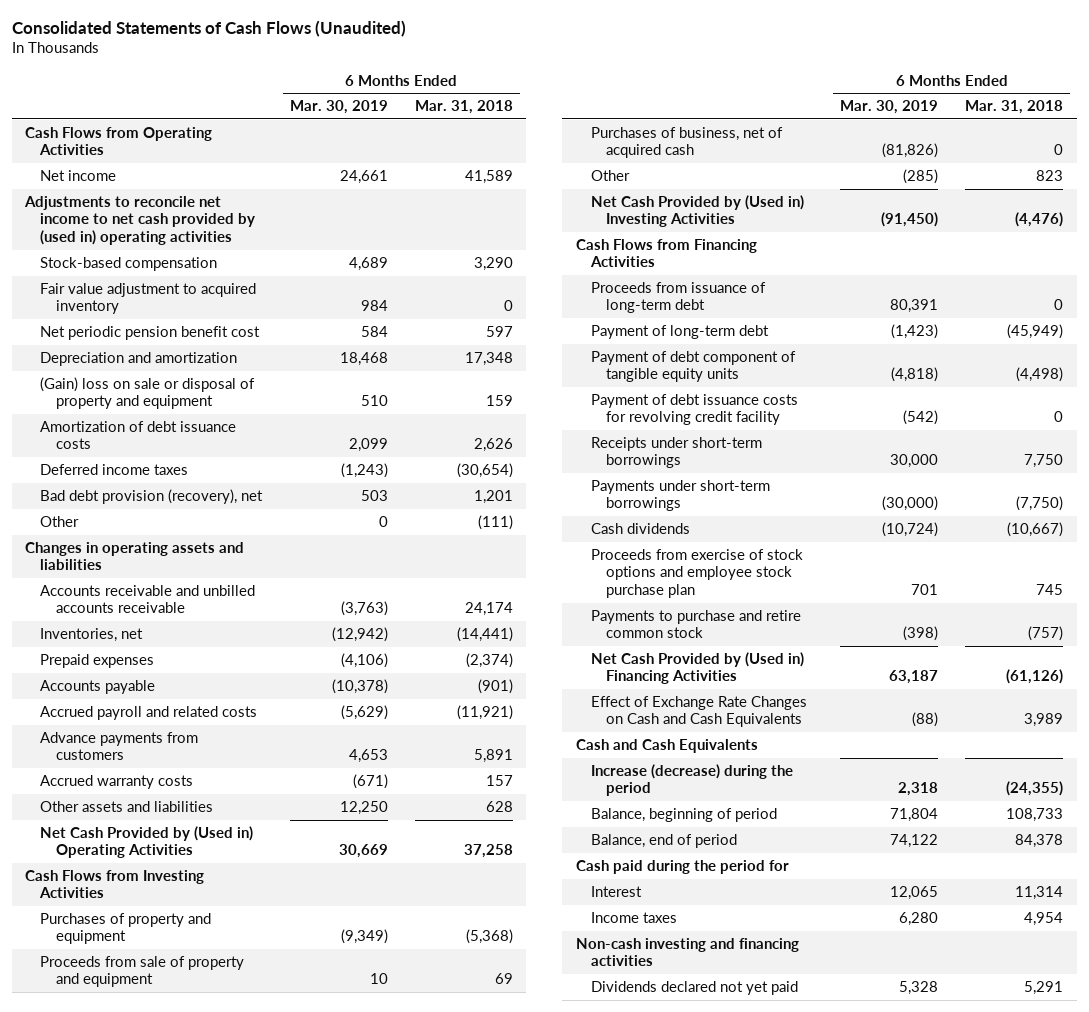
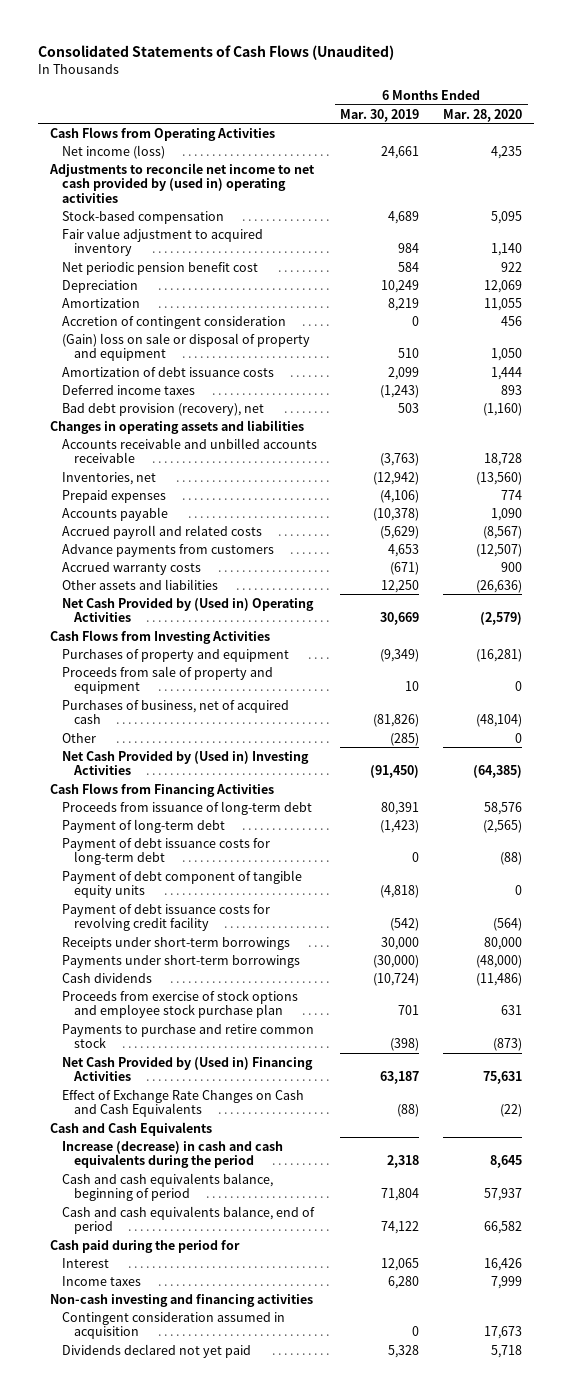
[414,100,513,115] Mar. 31, 2018 -> none
none -> [442,108,522,122] Mar. 28, 2020
[40,169,117,181] Net income -> [61,144,165,159] Net income (loss)
[40,351,238,366] Depreciation and amortization -> none
none -> [61,279,138,293] Depreciation
none -> [61,297,140,308] Amortization
none -> [61,315,286,329] Accretion of contingent consideration
[40,515,80,527] Other -> none
none -> [61,837,270,866] Payment of debt issuance costs for long-term debt
[590,763,793,797] Increase (decrease) during the period -> [61,1140,283,1169] Increase (decrease) in cash and cash equivalents during the period
[590,807,777,822] Balance, beginning of period -> [61,1172,273,1202] Cash and cash equivalents balance, beginning of period
[590,833,737,848] Balance, end of period -> [61,1205,315,1235] Cash and cash equivalents balance, end of period
none -> [61,1311,285,1340] Contingent consideration assumed in acquisition

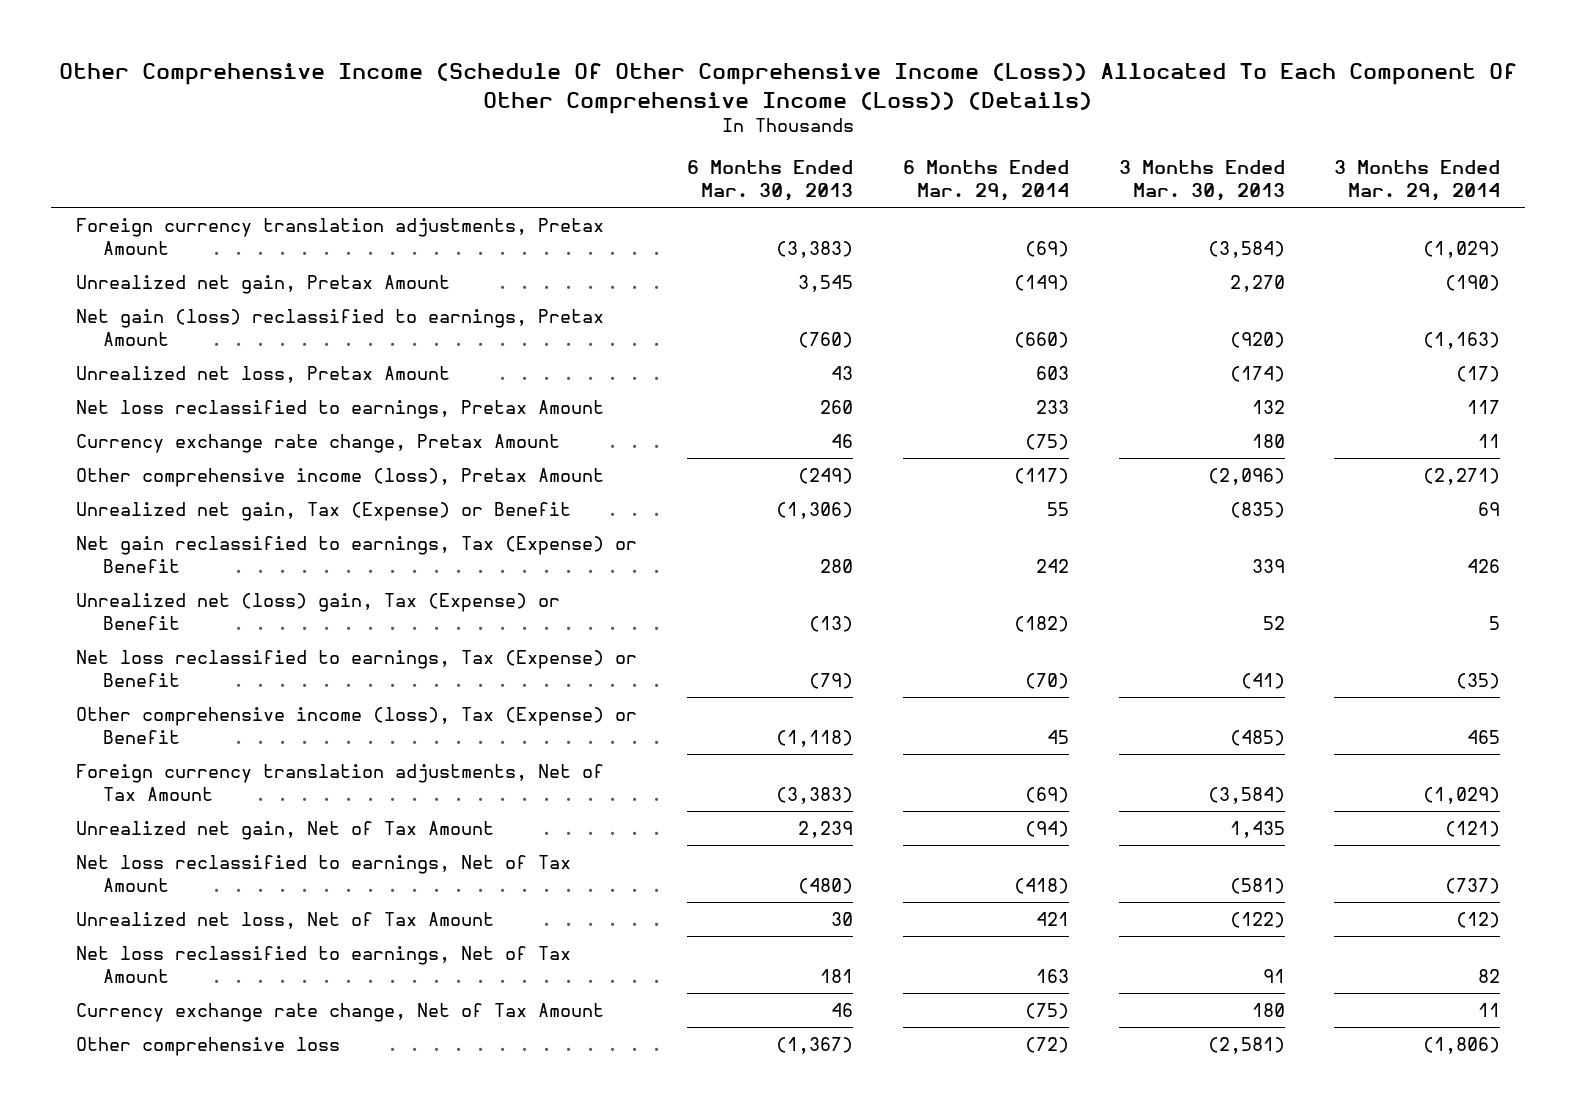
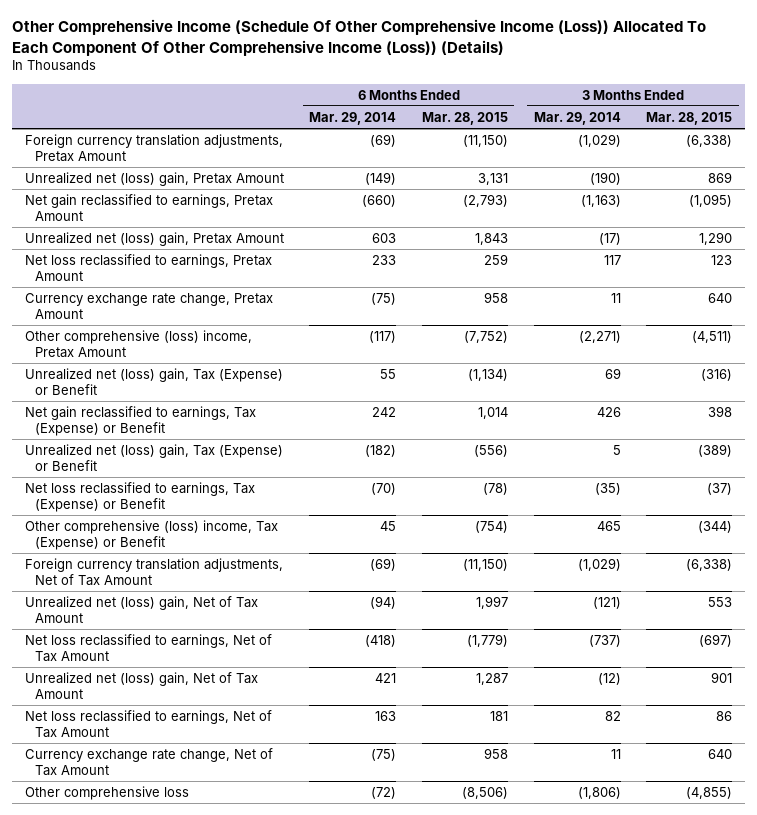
[687,160,854,202] 6 Months Ended Mar. 30, 2013 -> none
[1118,160,1285,202] 3 Months Ended Mar. 30, 2013 -> none
none -> [421,111,508,125] Mar. 28, 2015
none -> [646,111,733,125] Mar. 28, 2015
[76,275,451,295] Unrealized net gain, Pretax Amount -> [24,171,284,186] Unrealized net (loss) gain, Pretax Amount
[76,309,605,347] Net gain (loss) reclassified to earnings, Pretax Amount -> [24,193,273,221] Net gain reclassified to earnings, Pretax Amount
[76,366,451,384] Unrealized net loss, Pretax Amount -> [24,231,284,246] Unrealized net (loss) gain, Pretax Amount
[76,468,605,488] Other comprehensive income (loss), Pretax Amount -> [24,329,252,358] Other comprehensive (loss) income, Pretax Amount
[76,502,572,522] Unrealized net gain, Tax (Expense) or Benefit -> [24,367,283,395] Unrealized net (loss) gain, Tax (Expense) or Benefit
[76,707,638,745] Other comprehensive income (loss), Tax (Expense) or Benefit -> [24,519,278,550] Other comprehensive (loss) income, Tax (Expense) or Benefit
[76,821,495,841] Unrealized net gain, Net of Tax Amount -> [24,595,258,623] Unrealized net (loss) gain, Net of Tax Amount
[76,912,495,930] Unrealized net loss, Net of Tax Amount -> [24,671,258,699] Unrealized net (loss) gain, Net of Tax Amount

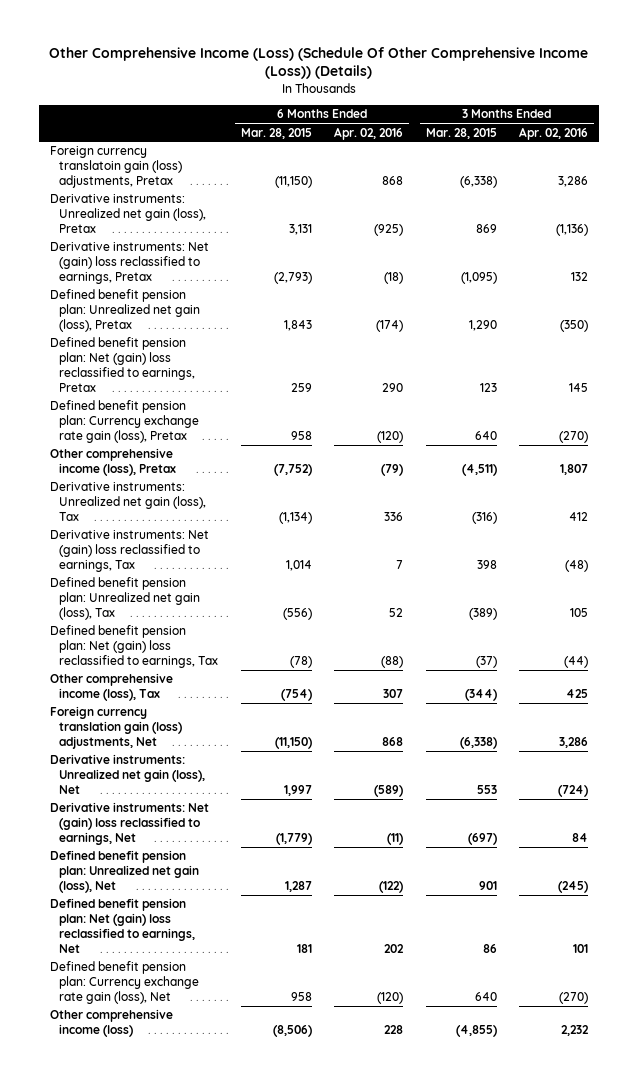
[11,19,706,56] Other Comprehensive Income (Schedule Of Other Comprehensive Income (Loss)) Allocated To Each Component Of Other Comprehensive Income (Loss)) (Details) -> [49,46,589,80] Other Comprehensive Income (Loss) (Schedule Of Other Comprehensive Income (Loss)) (Details)
[309,111,397,125] Mar. 29, 2014 -> none
[533,111,621,125] Mar. 29, 2014 -> none
none -> [334,126,404,140] Apr. 02, 2016
none -> [519,126,589,140] Apr. 02, 2016
[24,133,283,162] Foreign currency translation adjustments, Pretax Amount -> [50,146,183,189] Foreign currency translatoin gain (loss) adjustments, Pretax
[24,171,284,186] Unrealized net (loss) gain, Pretax Amount -> [50,194,207,234] Derivative instruments: Unrealized net gain (loss), Pretax
[24,193,273,221] Net gain reclassified to earnings, Pretax Amount -> [50,242,210,285] Derivative instruments: Net (gain) loss reclassified to earnings, Pretax
[24,231,284,246] Unrealized net (loss) gain, Pretax Amount -> [50,289,201,333] Defined benefit pension plan: Unrealized net gain (loss), Pretax
[24,253,272,281] Net loss reclassified to earnings, Pretax Amount -> [50,337,196,393] Defined benefit pension plan: Net (gain) loss reclassified to earnings, Pretax
[24,292,273,319] Currency exchange rate change, Pretax Amount -> [50,400,200,444] Defined benefit pension plan: Currency exchange rate gain (loss), Pretax
[24,329,252,358] Other comprehensive (loss) income, Pretax Amount -> [50,448,177,477] Other comprehensive income (loss), Pretax
[24,367,283,395] Unrealized net (loss) gain, Tax (Expense) or Benefit -> [50,482,207,522] Derivative instruments: Unrealized net gain (loss), Tax
[24,405,256,436] Net gain reclassified to earnings, Tax (Expense) or Benefit -> [50,530,210,573] Derivative instruments: Net (gain) loss reclassified to earnings, Tax
[24,443,283,471] Unrealized net (loss) gain, Tax (Expense) or Benefit -> [50,577,201,621] Defined benefit pension plan: Unrealized net gain (loss), Tax
[24,481,255,512] Net loss reclassified to earnings, Tax (Expense) or Benefit -> [50,625,219,669] Defined benefit pension plan: Net (gain) loss reclassified to earnings, Tax
[24,519,278,550] Other comprehensive (loss) income, Tax (Expense) or Benefit -> [50,673,174,702] Other comprehensive income (loss), Tax
[24,557,283,586] Foreign currency translation adjustments, Net of Tax Amount -> [50,706,183,750] Foreign currency translation gain (loss) adjustments, Net
[24,595,258,623] Unrealized net (loss) gain, Net of Tax Amount -> [50,754,206,795] Derivative instruments: Unrealized net gain (loss), Net
[24,633,272,662] Net loss reclassified to earnings, Net of Tax Amount -> [50,802,210,846] Derivative instruments: Net (gain) loss reclassified to earnings, Net
[24,671,258,699] Unrealized net (loss) gain, Net of Tax Amount -> [50,850,200,894] Defined benefit pension plan: Unrealized net gain (loss), Net
[24,709,272,738] Net loss reclassified to earnings, Net of Tax Amount -> [50,898,196,954] Defined benefit pension plan: Net (gain) loss reclassified to earnings, Net
[24,747,273,776] Currency exchange rate change, Net of Tax Amount -> [50,961,200,1005] Defined benefit pension plan: Currency exchange rate gain (loss), Net
[24,785,189,800] Other comprehensive loss -> [50,1009,174,1038] Other comprehensive income (loss)

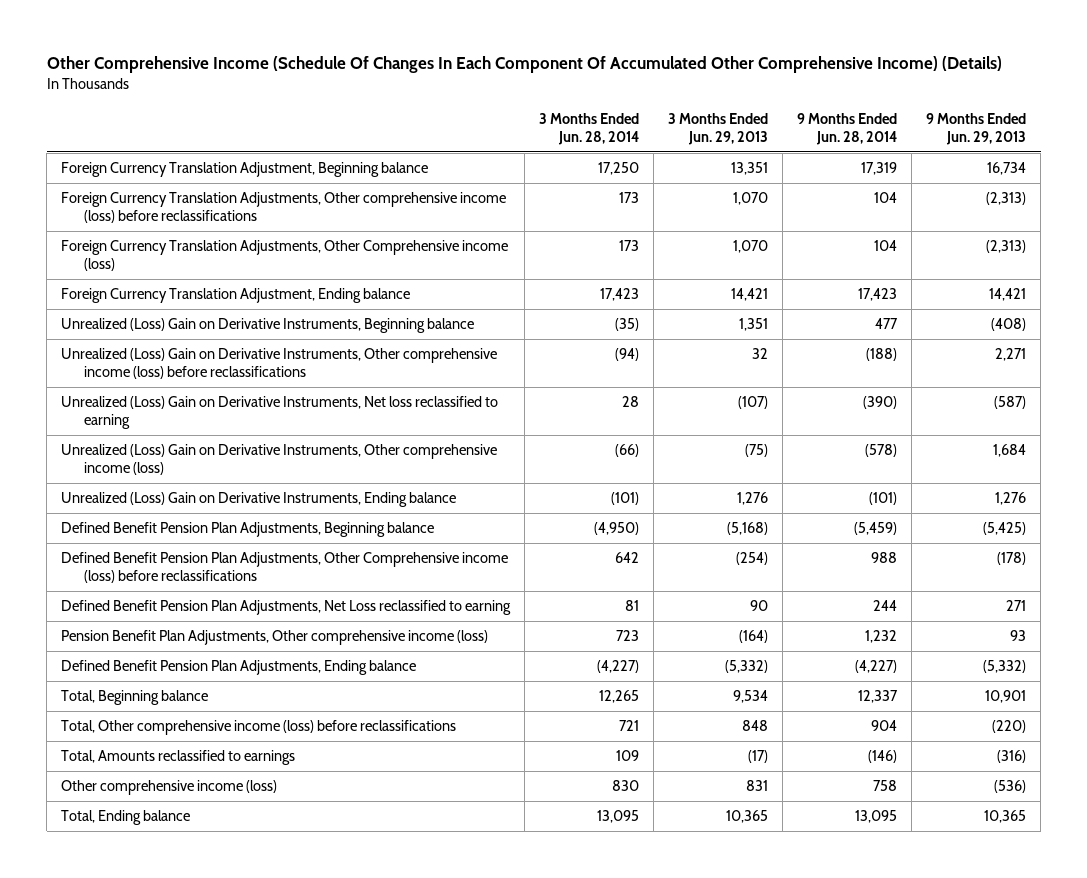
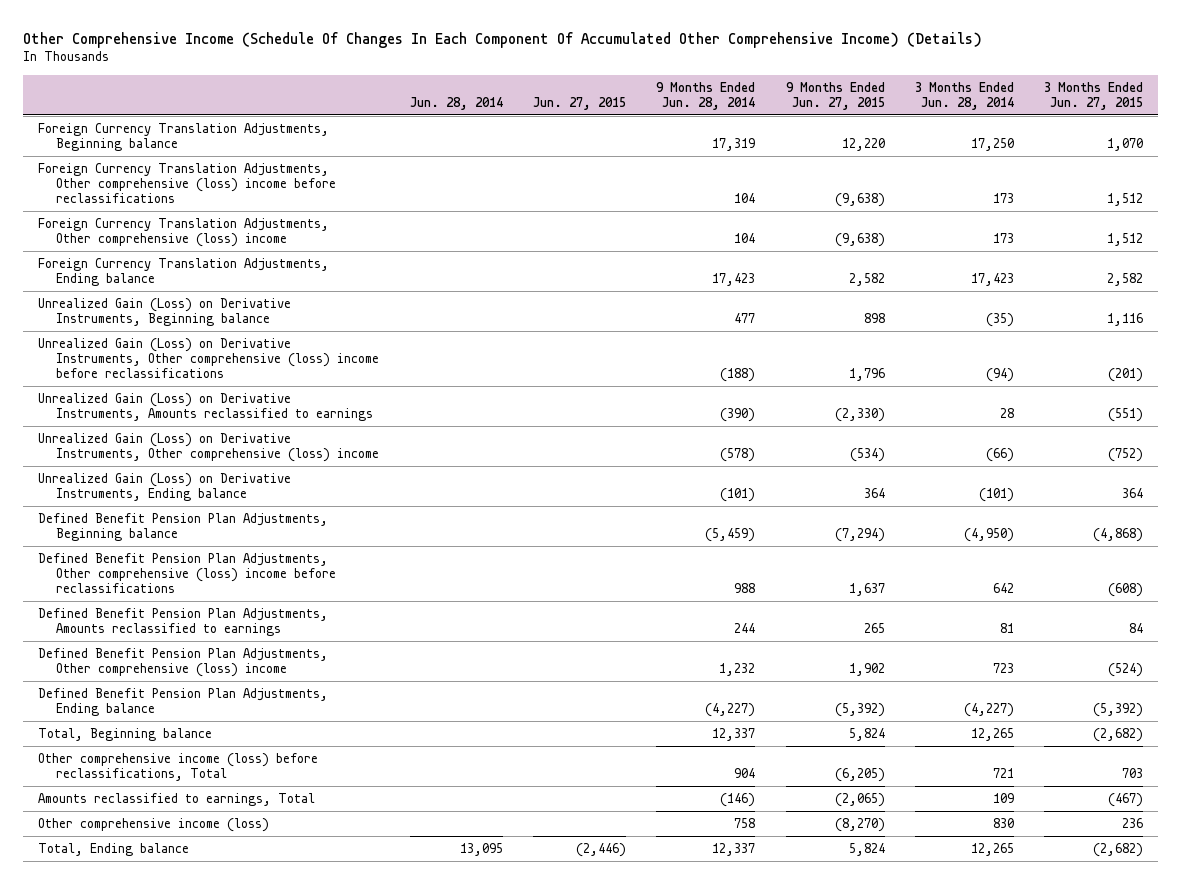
[668,112,769,146] 3 Months Ended Jun. 29, 2013 -> none
[926,112,1027,146] 9 Months Ended Jun. 29, 2013 -> none
none -> [409,96,503,110] Jun. 28, 2014
none -> [532,96,626,110] Jun. 27, 2015
none -> [785,81,885,110] 9 Months Ended Jun. 27, 2015
none -> [1044,81,1144,110] 3 Months Ended Jun. 27, 2015
[61,161,429,177] Foreign Currency Translation Adjustment, Beginning balance -> [38,122,330,152] Foreign Currency Translation Adjustments, Beginning balance
[61,191,507,224] Foreign Currency Translation Adjustments, Other comprehensive income (loss) before reclassifications -> [38,162,337,204] Foreign Currency Translation Adjustments, Other comprehensive (loss) income before reclassifications
[61,239,509,272] Foreign Currency Translation Adjustments, Other Comprehensive income (loss) -> [38,217,330,248] Foreign Currency Translation Adjustments, Other comprehensive (loss) income
[61,287,411,303] Foreign Currency Translation Adjustment, Ending balance -> [38,257,330,287] Foreign Currency Translation Adjustments, Ending balance
[61,317,475,333] Unrealized (Loss) Gain on Derivative Instruments, Beginning balance -> [38,297,292,327] Unrealized Gain (Loss) on Derivative Instruments, Beginning balance
[61,347,498,380] Unrealized (Loss) Gain on Derivative Instruments, Other comprehensive income (loss) before reclassifications -> [38,337,380,379] Unrealized Gain (Loss) on Derivative Instruments, Other comprehensive (loss) income before reclassifications
[61,395,499,430] Unrealized (Loss) Gain on Derivative Instruments, Net loss reclassified to earning -> [38,392,374,422] Unrealized Gain (Loss) on Derivative Instruments, Amounts reclassified to earnings
[61,443,498,476] Unrealized (Loss) Gain on Derivative Instruments, Other comprehensive income (loss) -> [38,432,380,463] Unrealized Gain (Loss) on Derivative Instruments, Other comprehensive (loss) income
[61,491,457,507] Unrealized (Loss) Gain on Derivative Instruments, Ending balance -> [38,472,292,502] Unrealized Gain (Loss) on Derivative Instruments, Ending balance
[61,551,509,584] Defined Benefit Pension Plan Adjustments, Other Comprehensive income (loss) before reclassifications -> [38,552,337,594] Defined Benefit Pension Plan Adjustments, Other comprehensive (loss) income before reclassifications
[61,599,512,615] Defined Benefit Pension Plan Adjustments, Net Loss reclassified to earning -> [38,607,329,637] Defined Benefit Pension Plan Adjustments, Amounts reclassified to earnings
[61,629,489,645] Pension Benefit Plan Adjustments, Other comprehensive income (loss) -> [38,647,329,678] Defined Benefit Pension Plan Adjustments, Other comprehensive (loss) income
[61,719,457,735] Total, Other comprehensive income (loss) before reclassifications -> [38,752,319,782] Other comprehensive income (loss) before reclassifications, Total
[61,749,296,765] Total, Amounts reclassified to earnings -> [38,792,316,806] Amounts reclassified to earnings, Total
[597,809,640,823] 13,095 -> [970,842,1014,856] 12,265
[855,809,898,823] 13,095 -> [712,842,756,856] 12,337

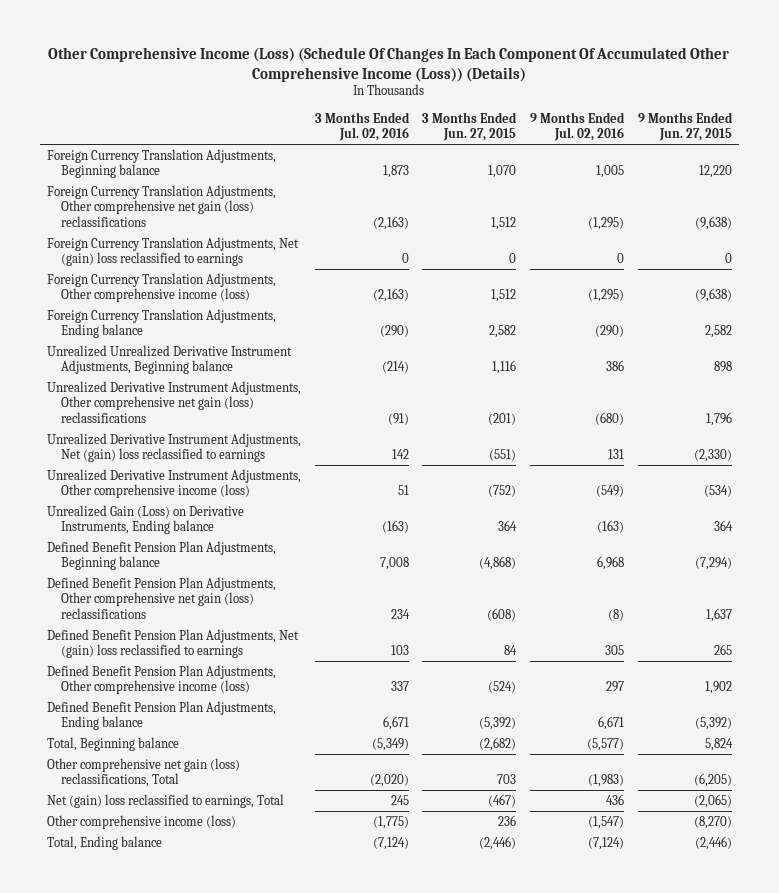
[23,31,983,48] Other Comprehensive Income (Schedule Of Changes In Each Component Of Accumulated Other Comprehensive Income) (Details) -> [48,47,730,82] Other Comprehensive Income (Loss) (Schedule Of Changes In Each Component Of Accumulated Other Comprehensive Income (Loss)) (Details)
[409,96,503,110] Jun. 28, 2014 -> none
[532,96,626,110] Jun. 27, 2015 -> none
[656,81,756,110] 9 Months Ended Jun. 28, 2014 -> none
[914,81,1014,110] 3 Months Ended Jun. 28, 2014 -> none
none -> [314,111,410,142] 3 Months Ended Jul. 02, 2016
none -> [530,111,626,142] 9 Months Ended Jul. 02, 2016
[38,162,337,204] Foreign Currency Translation Adjustments, Other comprehensive (loss) income before reclassifications -> [46,184,276,228] Foreign Currency Translation Adjustments, Other comprehensive net gain (loss) reclassifications
none -> [46,236,299,267] Foreign Currency Translation Adjustments, Net (gain) loss reclassified to earnings
[38,217,330,248] Foreign Currency Translation Adjustments, Other comprehensive (loss) income -> [46,272,276,303] Foreign Currency Translation Adjustments, Other comprehensive income (loss)
[38,297,292,327] Unrealized Gain (Loss) on Derivative Instruments, Beginning balance -> [46,344,292,375] Unrealized Unrealized Derivative Instrument Adjustments, Beginning balance
[38,337,380,379] Unrealized Gain (Loss) on Derivative Instruments, Other comprehensive (loss) income before reclassifications -> [46,380,301,424] Unrealized Derivative Instrument Adjustments, Other comprehensive net gain (loss) reclassifications
[38,392,374,422] Unrealized Gain (Loss) on Derivative Instruments, Amounts reclassified to earnings -> [46,432,301,463] Unrealized Derivative Instrument Adjustments, Net (gain) loss reclassified to earnings
[38,432,380,463] Unrealized Gain (Loss) on Derivative Instruments, Other comprehensive (loss) income -> [46,468,301,499] Unrealized Derivative Instrument Adjustments, Other comprehensive income (loss)
[38,552,337,594] Defined Benefit Pension Plan Adjustments, Other comprehensive (loss) income before reclassifications -> [46,576,276,620] Defined Benefit Pension Plan Adjustments, Other comprehensive net gain (loss) reclassifications
[38,607,329,637] Defined Benefit Pension Plan Adjustments, Amounts reclassified to earnings -> [46,628,299,659] Defined Benefit Pension Plan Adjustments, Net (gain) loss reclassified to earnings
[38,647,329,678] Defined Benefit Pension Plan Adjustments, Other comprehensive (loss) income -> [46,664,276,695] Defined Benefit Pension Plan Adjustments, Other comprehensive income (loss)
[38,752,319,782] Other comprehensive income (loss) before reclassifications, Total -> [46,757,240,788] Other comprehensive net gain (loss) reclassifications, Total
[38,792,316,806] Amounts reclassified to earnings, Total -> [46,793,284,808] Net (gain) loss reclassified to earnings, Total
[848,842,885,856] 5,824 -> [694,835,732,850] (2,446)
[1093,842,1144,857] (2,682) -> [479,835,517,850] (2,446)

